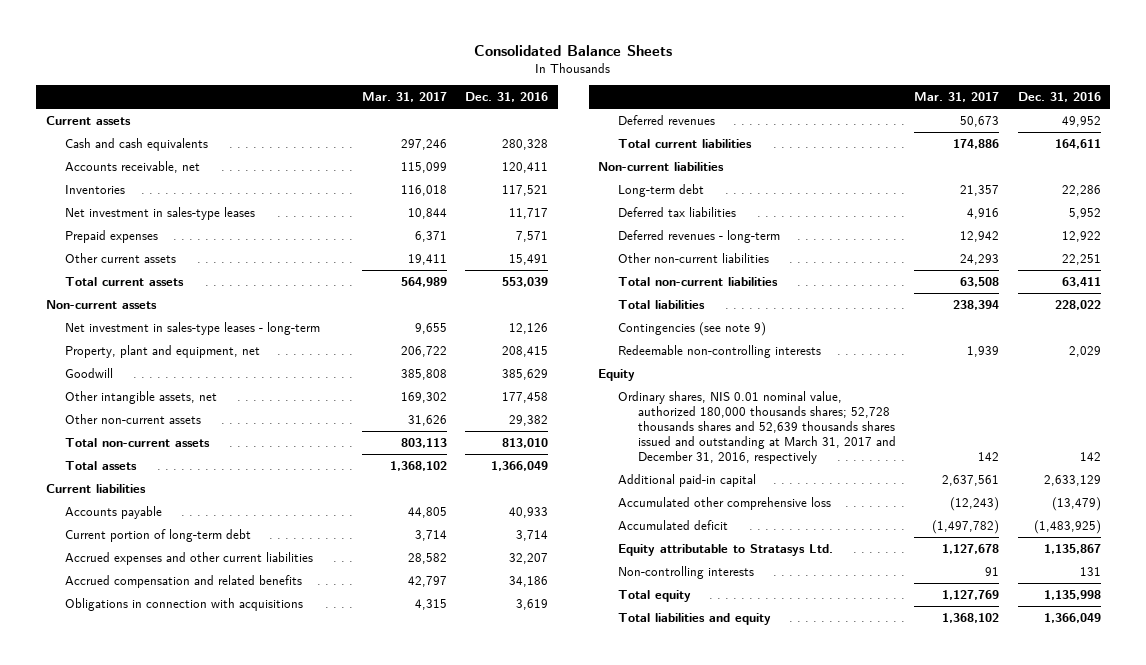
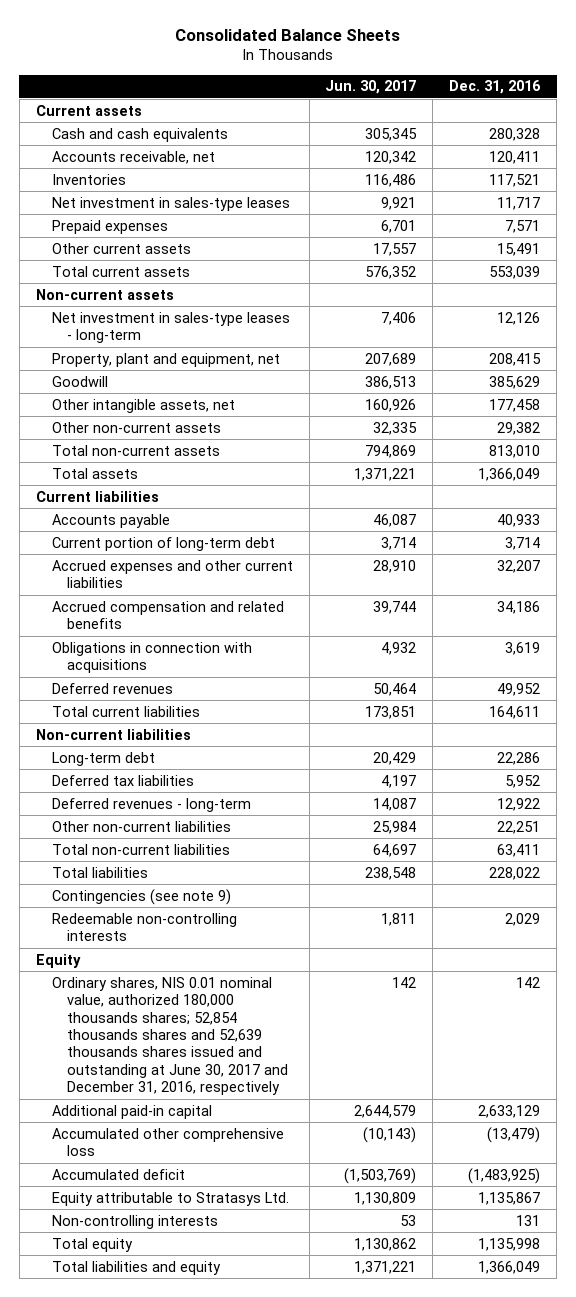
[361,92,447,103] Mar. 31, 2017 -> none
none -> [325,80,417,95] Jun. 30, 2017
[618,390,896,465] Ordinary shares, NIS 0.01 nominal value, authorized 180,000 thousands shares; 52,728 thousands shares and 52,639 thousands shares issued and outstanding at March 31, 2017 and December 31, 2016, respectively -> [51,976,289,1096] Ordinary shares, NIS 0.01 nominal value, authorized 180,000 thousands shares; 52,854 thousands shares and 52,639 thousands shares issued and outstanding at June 30, 2017 and December 31, 2016, respectively

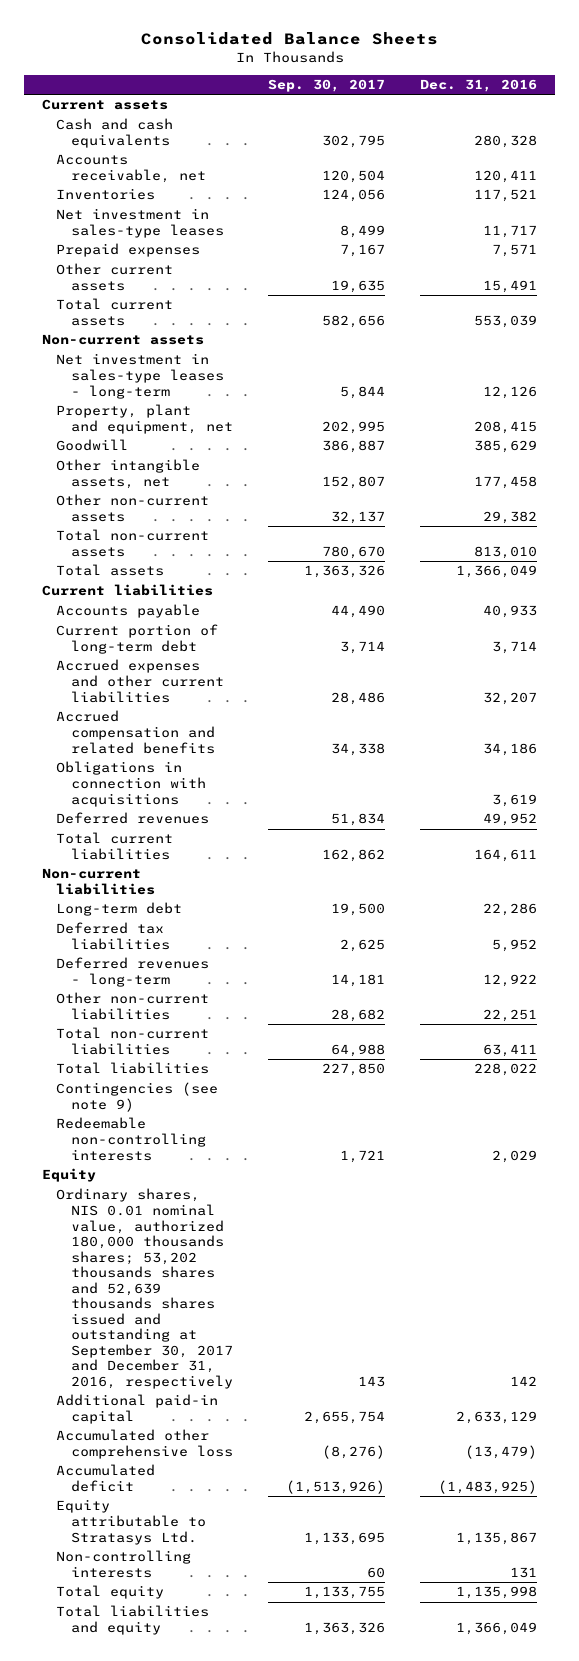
[325,80,417,95] Jun. 30, 2017 -> none
none -> [267,79,385,93] Sep. 30, 2017
[51,976,289,1096] Ordinary shares, NIS 0.01 nominal value, authorized 180,000 thousands shares; 52,854 thousands shares and 52,639 thousands shares issued and outstanding at June 30, 2017 and December 31, 2016, respectively -> [56,1188,233,1389] Ordinary shares, NIS 0.01 nominal value, authorized 180,000 thousands shares; 53,202 thousands shares and 52,639 thousands shares issued and outstanding at September 30, 2017 and December 31, 2016, respectively

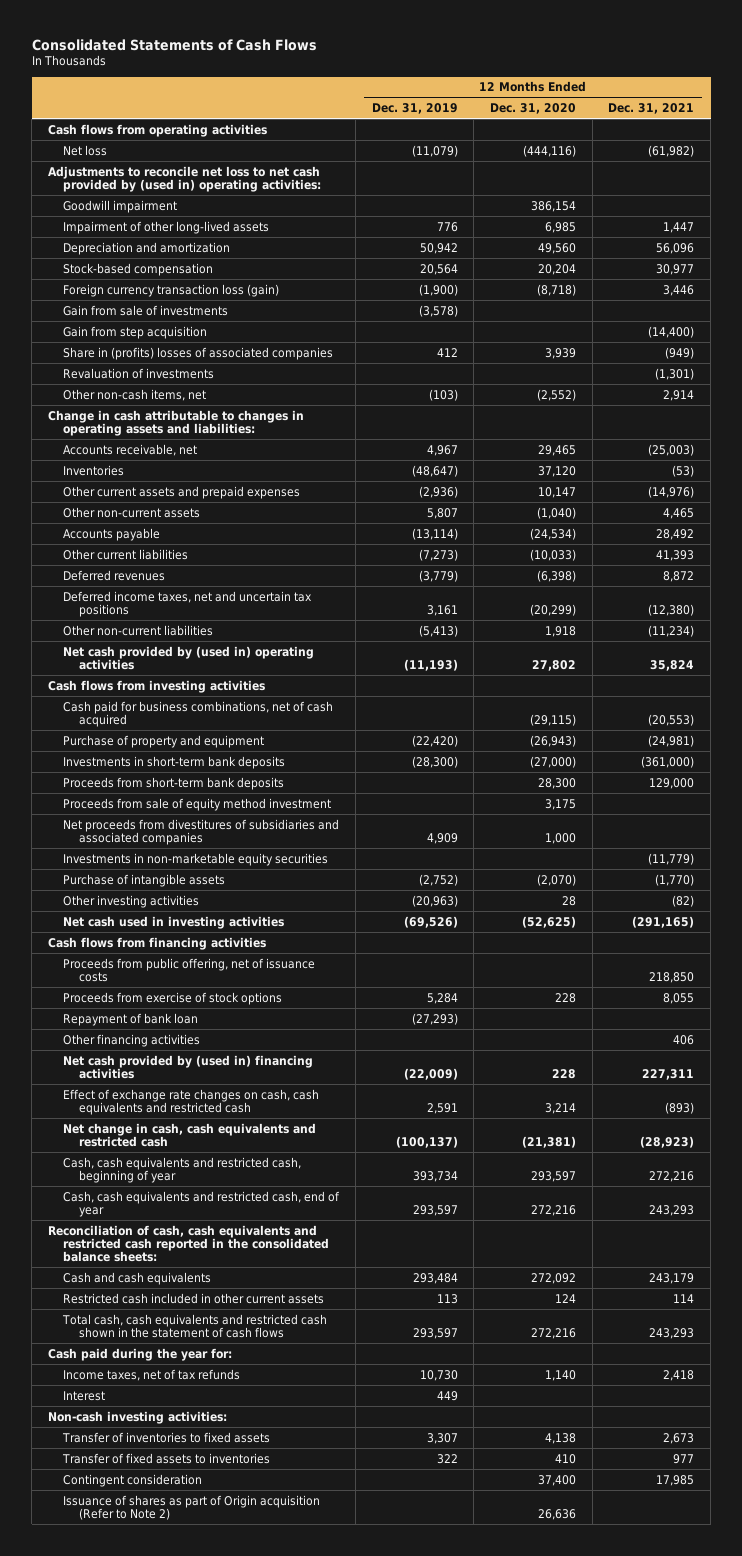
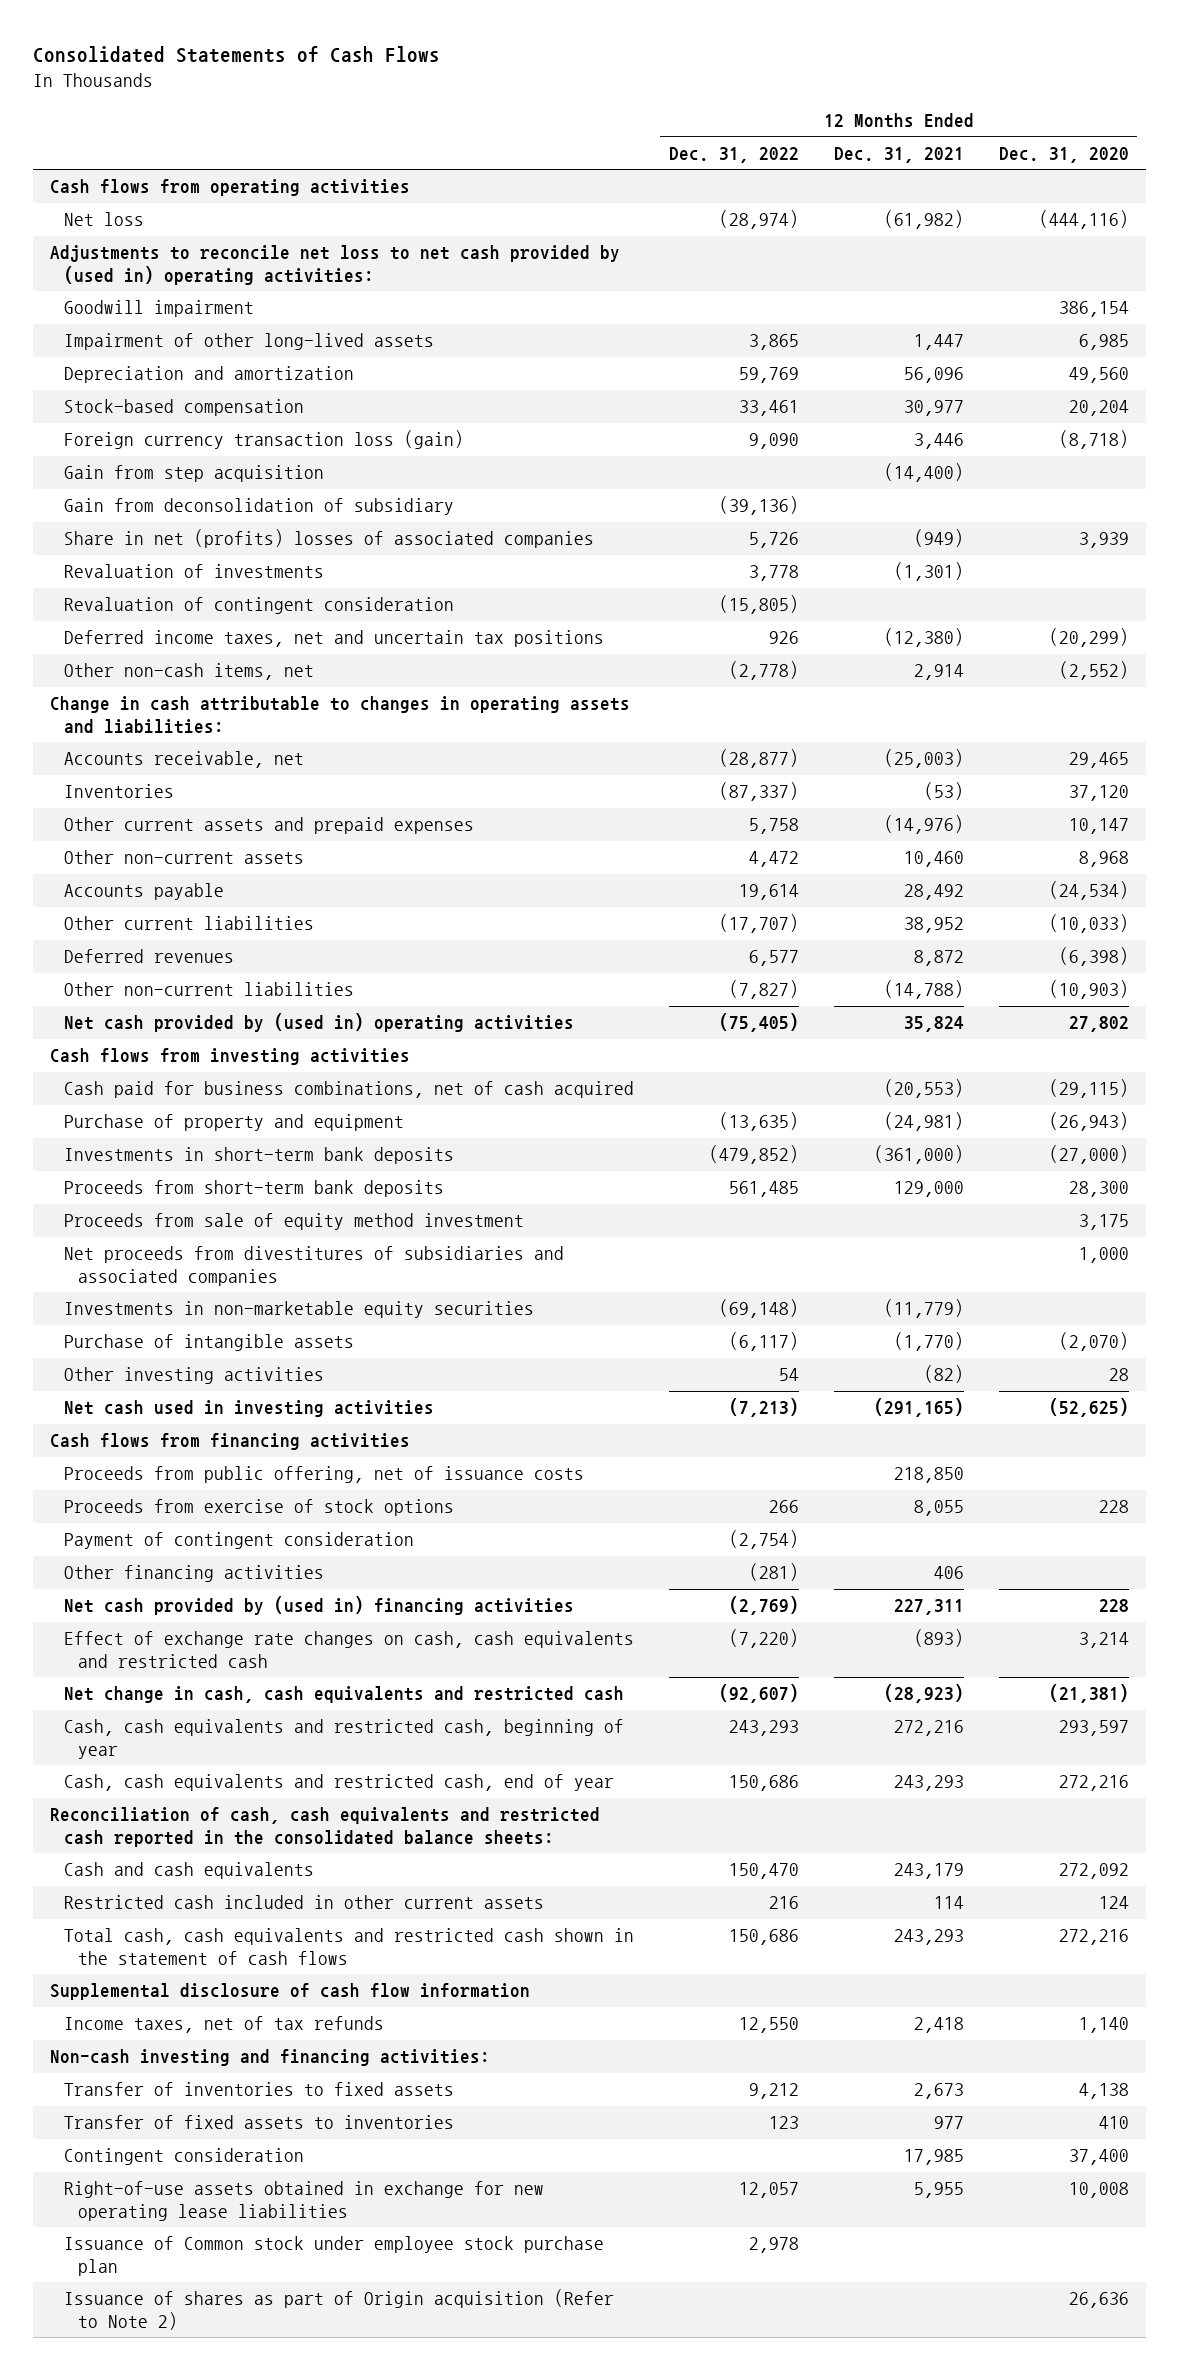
[371,103,458,115] Dec. 31, 2019 -> none
none -> [668,147,799,164] Dec. 31, 2022
[63,304,229,316] Gain from sale of investments -> none
none -> [63,498,454,516] Gain from deconsolidation of subsidiary
[63,346,334,360] Share in (profits) losses of associated companies -> [63,529,594,549] Share in net (profits) losses of associated companies
none -> [63,597,454,615] Revaluation of contingent consideration
[63,590,313,617] Deferred income taxes, net and uncertain tax positions -> [63,630,604,648] Deferred income taxes, net and uncertain tax positions
[537,506,577,519] (1,040) -> [1078,851,1129,868] 8,968
[663,507,695,519] 4,465 -> [903,851,964,868] 10,460
[656,549,695,561] 41,393 -> [903,917,964,934] 38,952
[545,625,577,637] 1,918 -> [1048,980,1129,1000] (10,903)
[648,624,695,637] (11,234) -> [883,980,964,1000] (14,788)
[63,1012,199,1026] Repayment of bank loan -> none
none -> [63,1532,414,1550] Payment of contingent consideration
[47,1347,232,1361] Cash paid during the year for: -> none
none -> [50,1983,531,2001] Supplemental disclosure of cash flow information
[63,1390,106,1401] Interest -> none
[47,1410,227,1424] Non-cash investing activities: -> [50,2049,491,2067] Non-cash investing and financing activities:
none -> [63,2181,544,2221] Right-of-use assets obtained in exchange for new operating lease liabilities
none -> [63,2236,604,2276] Issuance of Common stock under employee stock purchase plan

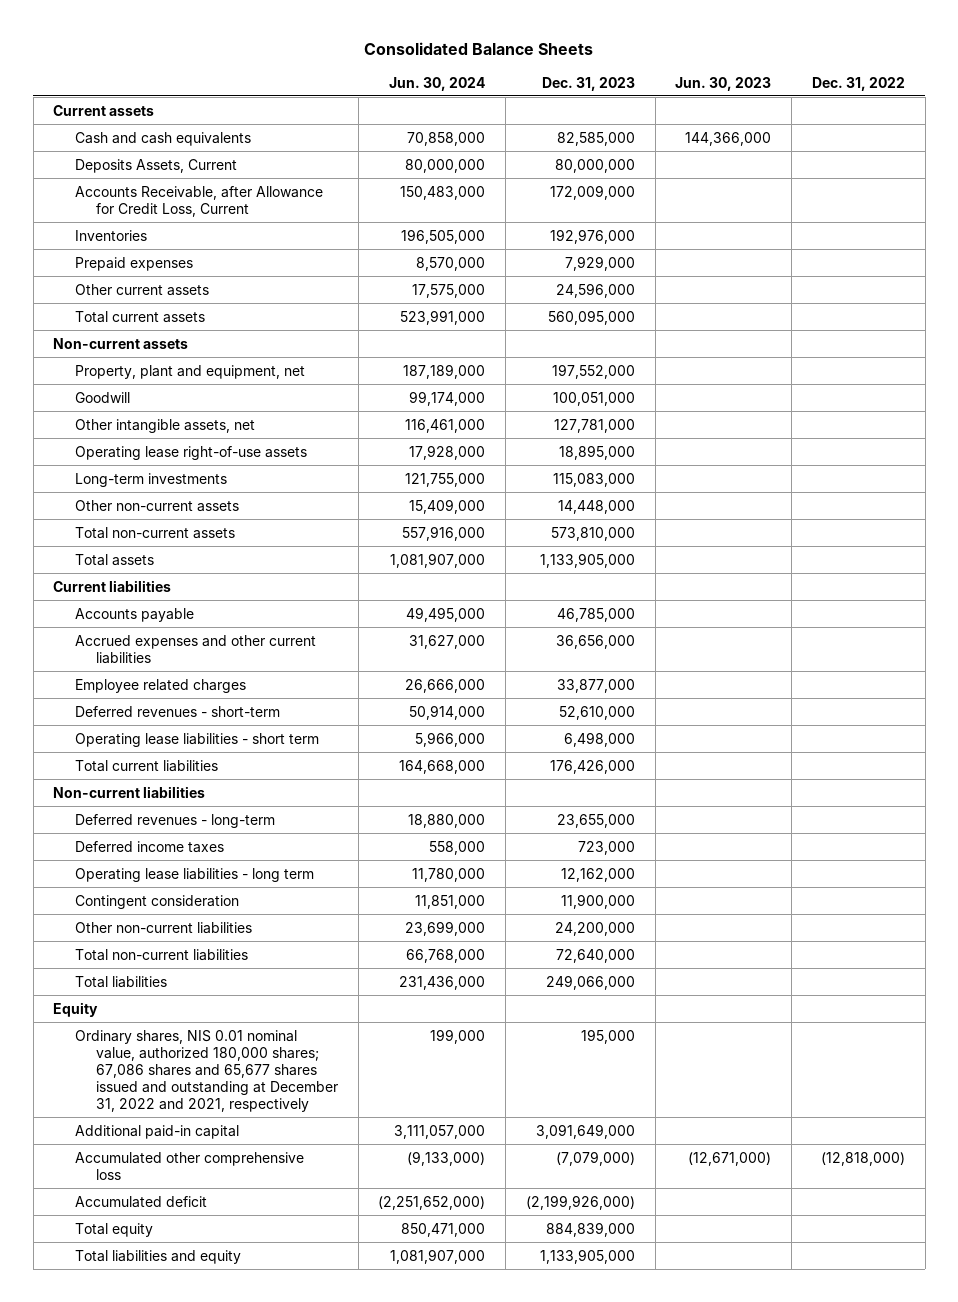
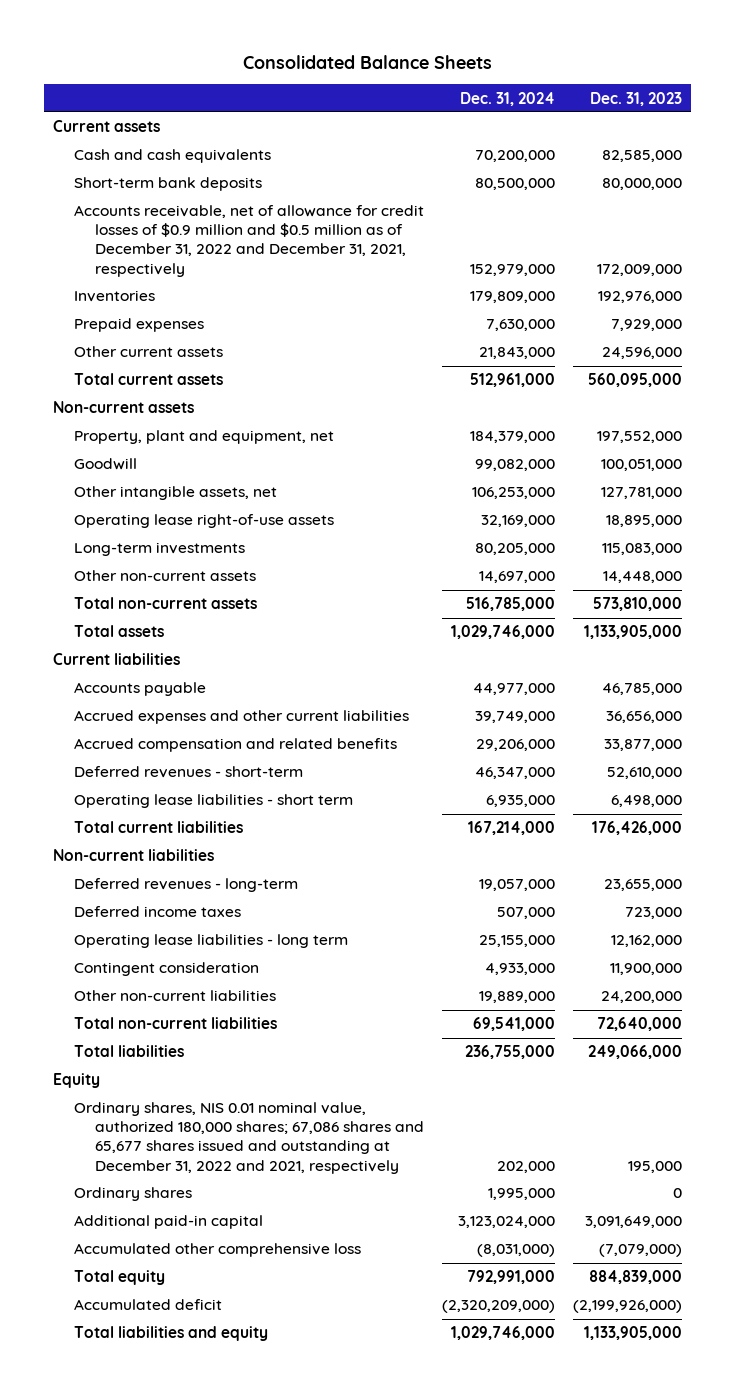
[389,76,486,91] Jun. 30, 2024 -> none
[675,76,772,91] Jun. 30, 2023 -> none
[811,76,905,91] Dec. 31, 2022 -> none
none -> [460,91,556,106] Dec. 31, 2024
[74,158,237,173] Deposits Assets, Current -> none
none -> [74,177,263,192] Short-term bank deposits
[74,185,323,217] Accounts Receivable, after Allowance for Credit Loss, Current -> [74,205,425,277] Accounts receivable, net of allowance for credit losses of $0.9 million and $0.5 million as of December 31, 2022 and December 31, 2021, respectively
[74,678,246,693] Employee related charges -> [74,738,398,753] Accrued compensation and related benefits
none -> [74,1187,193,1202] Ordinary shares
[74,1195,207,1208] Accumulated deficit -> [74,1299,223,1311] Accumulated deficit

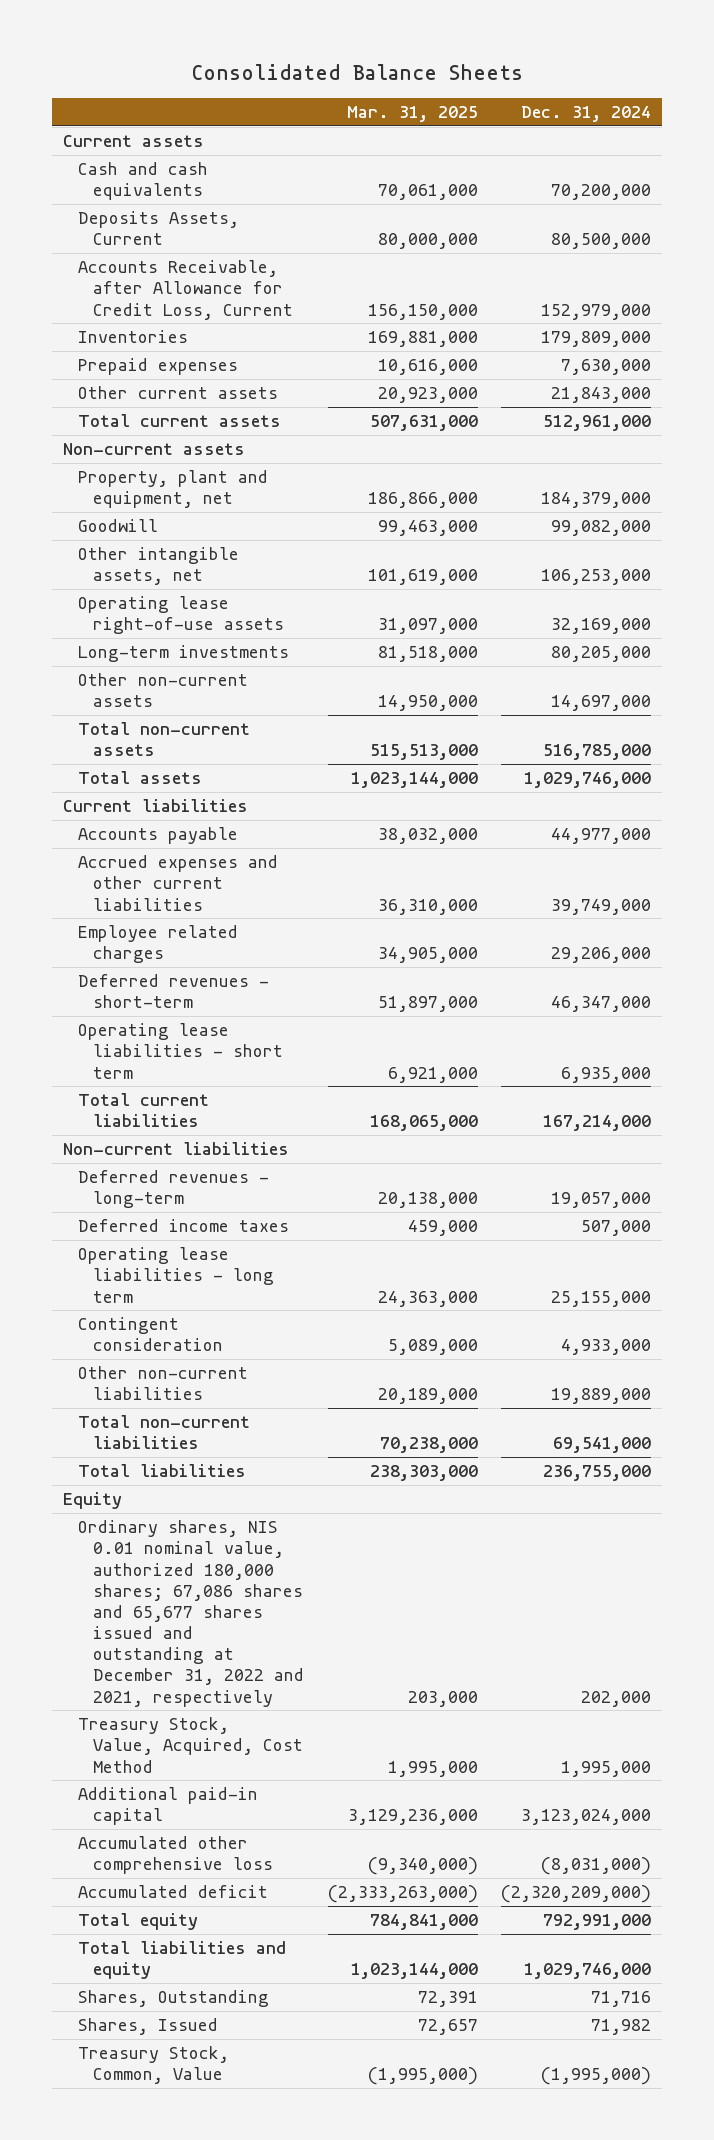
[590,91,683,106] Dec. 31, 2023 -> none
none -> [346,106,478,123] Mar. 31, 2025
[74,177,263,192] Short-term bank deposits -> none
none -> [78,211,240,246] Deposits Assets, Current
[74,205,425,277] Accounts receivable, net of allowance for credit losses of $0.9 million and $0.5 million as of December 31, 2022 and December 31, 2021, respectively -> [78,260,294,320] Accounts Receivable, after Allowance for Credit Loss, Current
[74,738,398,753] Accrued compensation and related benefits -> [78,925,239,964] Employee related charges
[74,1187,193,1202] Ordinary shares -> [78,1717,304,1773] Treasury Stock, Value, Acquired, Cost Method
[74,1270,166,1286] Total equity -> [78,1913,199,1931] Total equity
none -> [78,1990,270,2008] Shares, Outstanding
none -> [78,2018,219,2036] Shares, Issued
none -> [78,2046,230,2085] Treasury Stock, Common, Value

